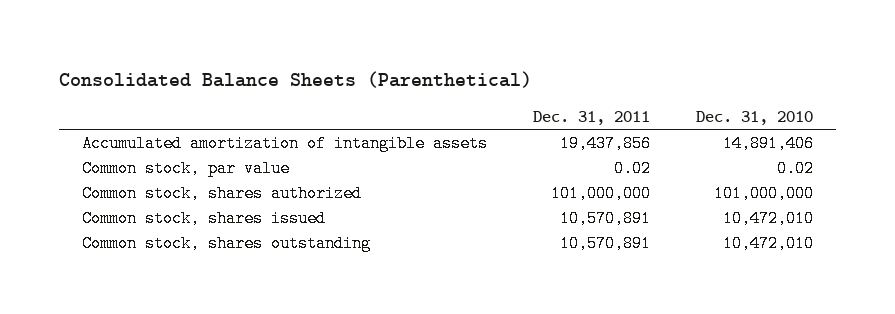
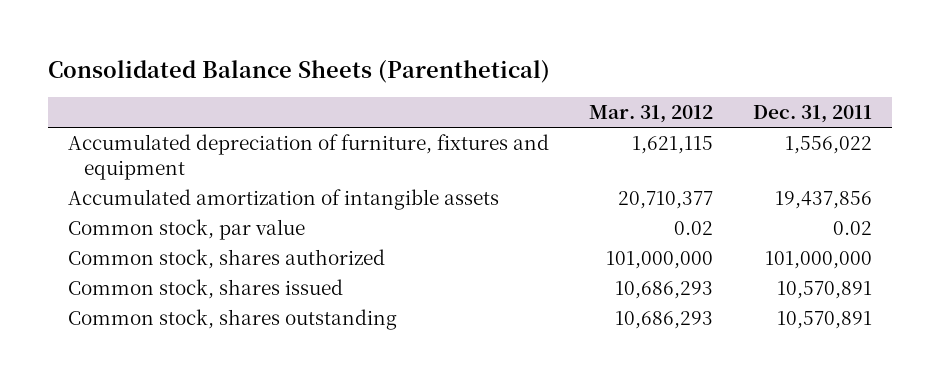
[696,111,814,126] Dec. 31, 2010 -> none
none -> [588,105,713,124] Mar. 31, 2012
none -> [67,134,549,180] Accumulated depreciation of furniture, fixtures and equipment

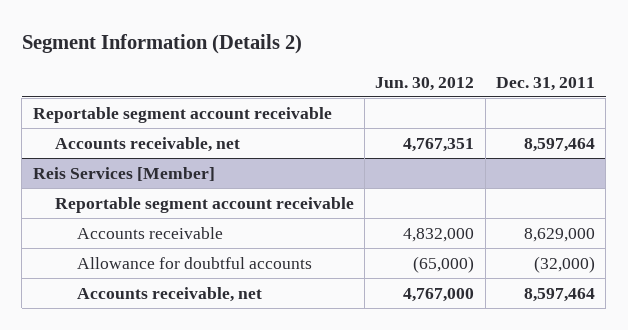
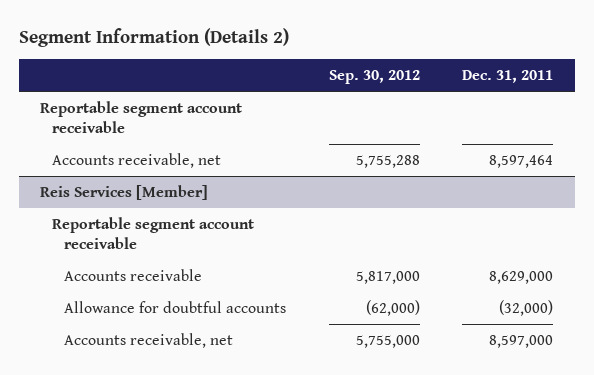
[375,76,475,91] Jun. 30, 2012 -> none
none -> [328,70,420,85] Sep. 30, 2012
[523,287,595,302] 8,597,464 -> [489,334,554,348] 8,597,000

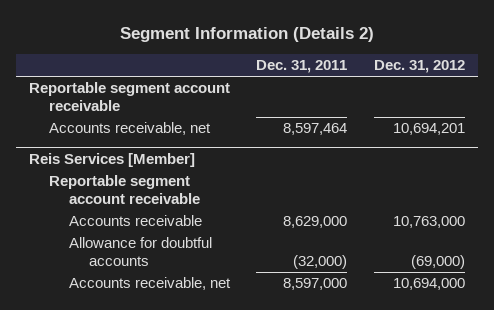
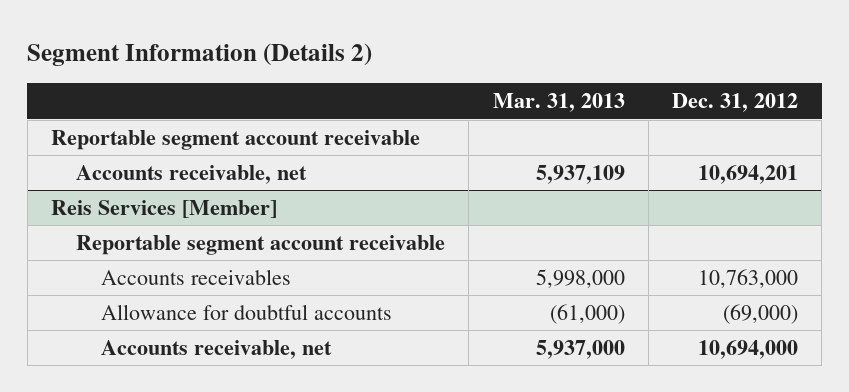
[256,60,348,74] Dec. 31, 2011 -> none
none -> [492,93,625,113] Mar. 31, 2013
[69,215,203,227] Accounts receivable -> [101,268,292,285] Accounts receivables

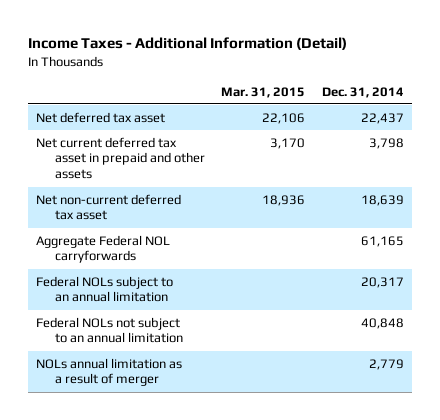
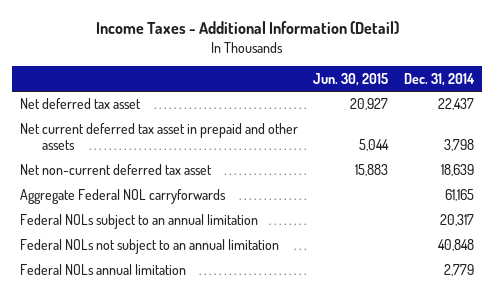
[221,86,306,98] Mar. 31, 2015 -> none
none -> [313,72,389,86] Jun. 30, 2015
[36,357,183,387] NOLs annual limitation as a result of merger -> [19,264,186,276] Federal NOLs annual limitation

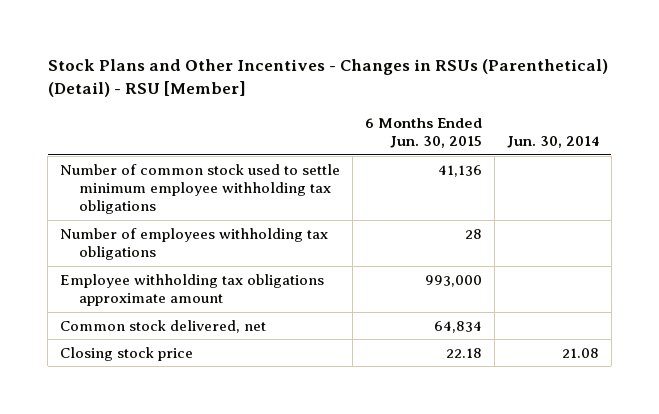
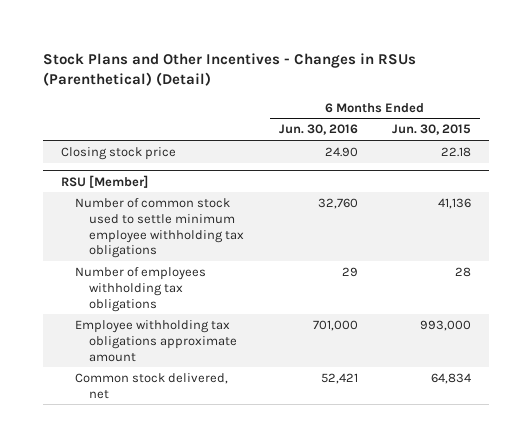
[47,58,608,97] Stock Plans and Other Incentives - Changes in RSUs (Parenthetical) (Detail) - RSU [Member] -> [43,52,417,86] Stock Plans and Other Incentives - Changes in RSUs (Parenthetical) (Detail)
[507,135,600,148] Jun. 30, 2014 -> none
none -> [278,124,358,136] Jun. 30, 2016
[60,346,194,361] Closing stock price -> [60,146,176,160] Closing stock price
none -> [60,174,148,188] RSU [Member]

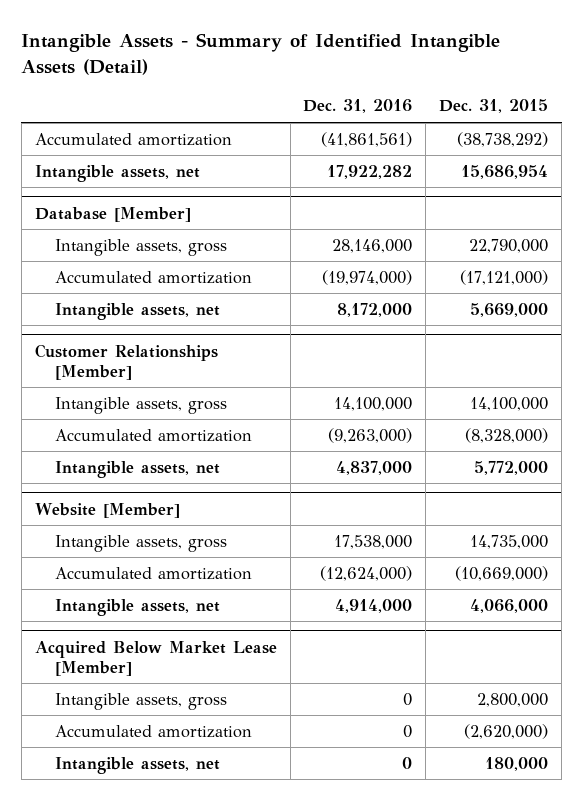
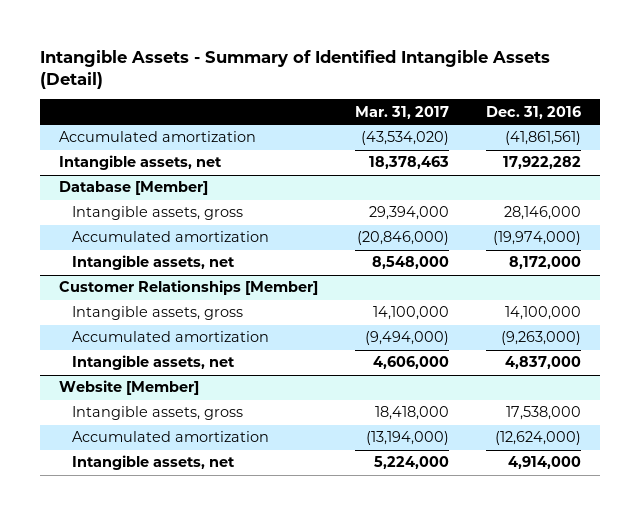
[439,99,549,114] Dec. 31, 2015 -> none
none -> [355,105,450,119] Mar. 31, 2017
[34,640,277,676] Acquired Below Market Lease [Member] -> none
[54,692,227,710] Intangible assets, gross -> none
[54,724,252,738] Accumulated amortization -> none
[54,756,220,774] Intangible assets, net -> none

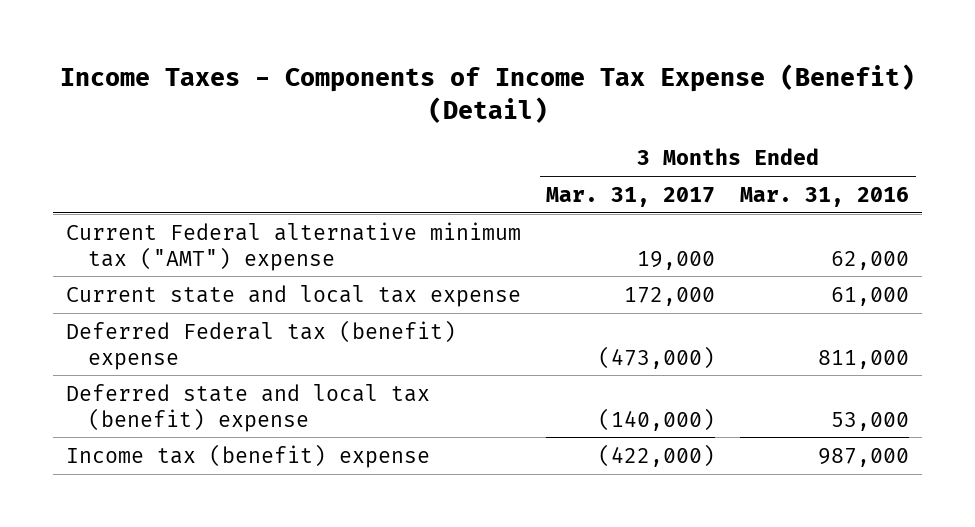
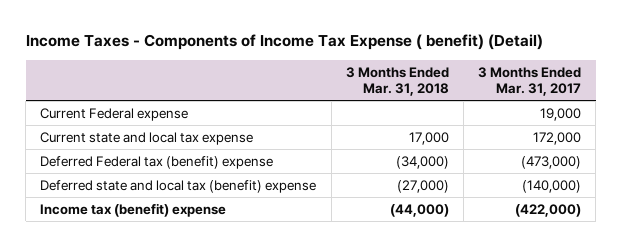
[59,63,915,123] Income Taxes - Components of Income Tax Expense (Benefit) (Detail) -> [25,34,543,51] Income Taxes - Components of Income Tax Expense ( benefit) (Detail)
[740,187,910,208] Mar. 31, 2016 -> none
none -> [345,66,449,96] 3 Months Ended Mar. 31, 2018
[65,221,521,271] Current Federal alternative minimum tax ("AMT") expense -> [40,107,189,121] Current Federal expense

